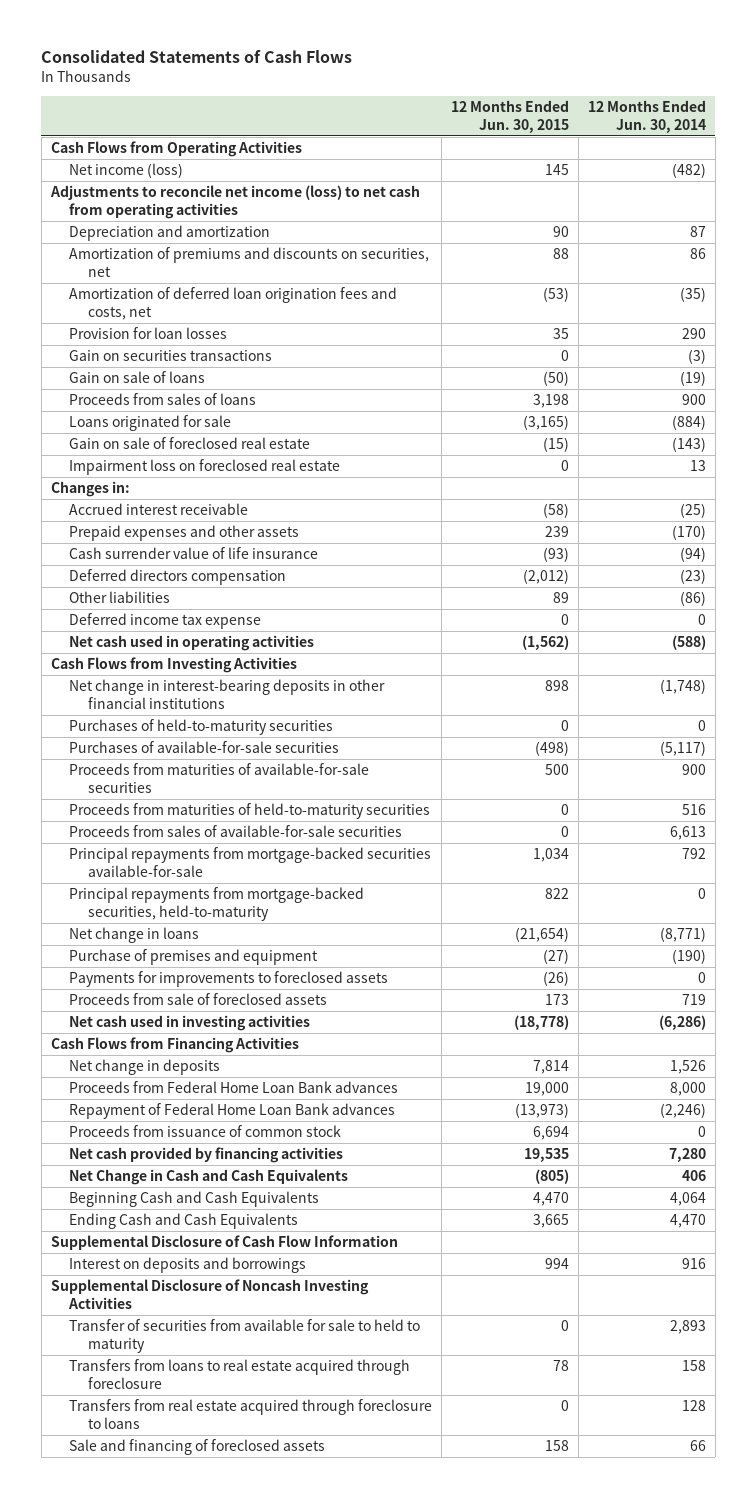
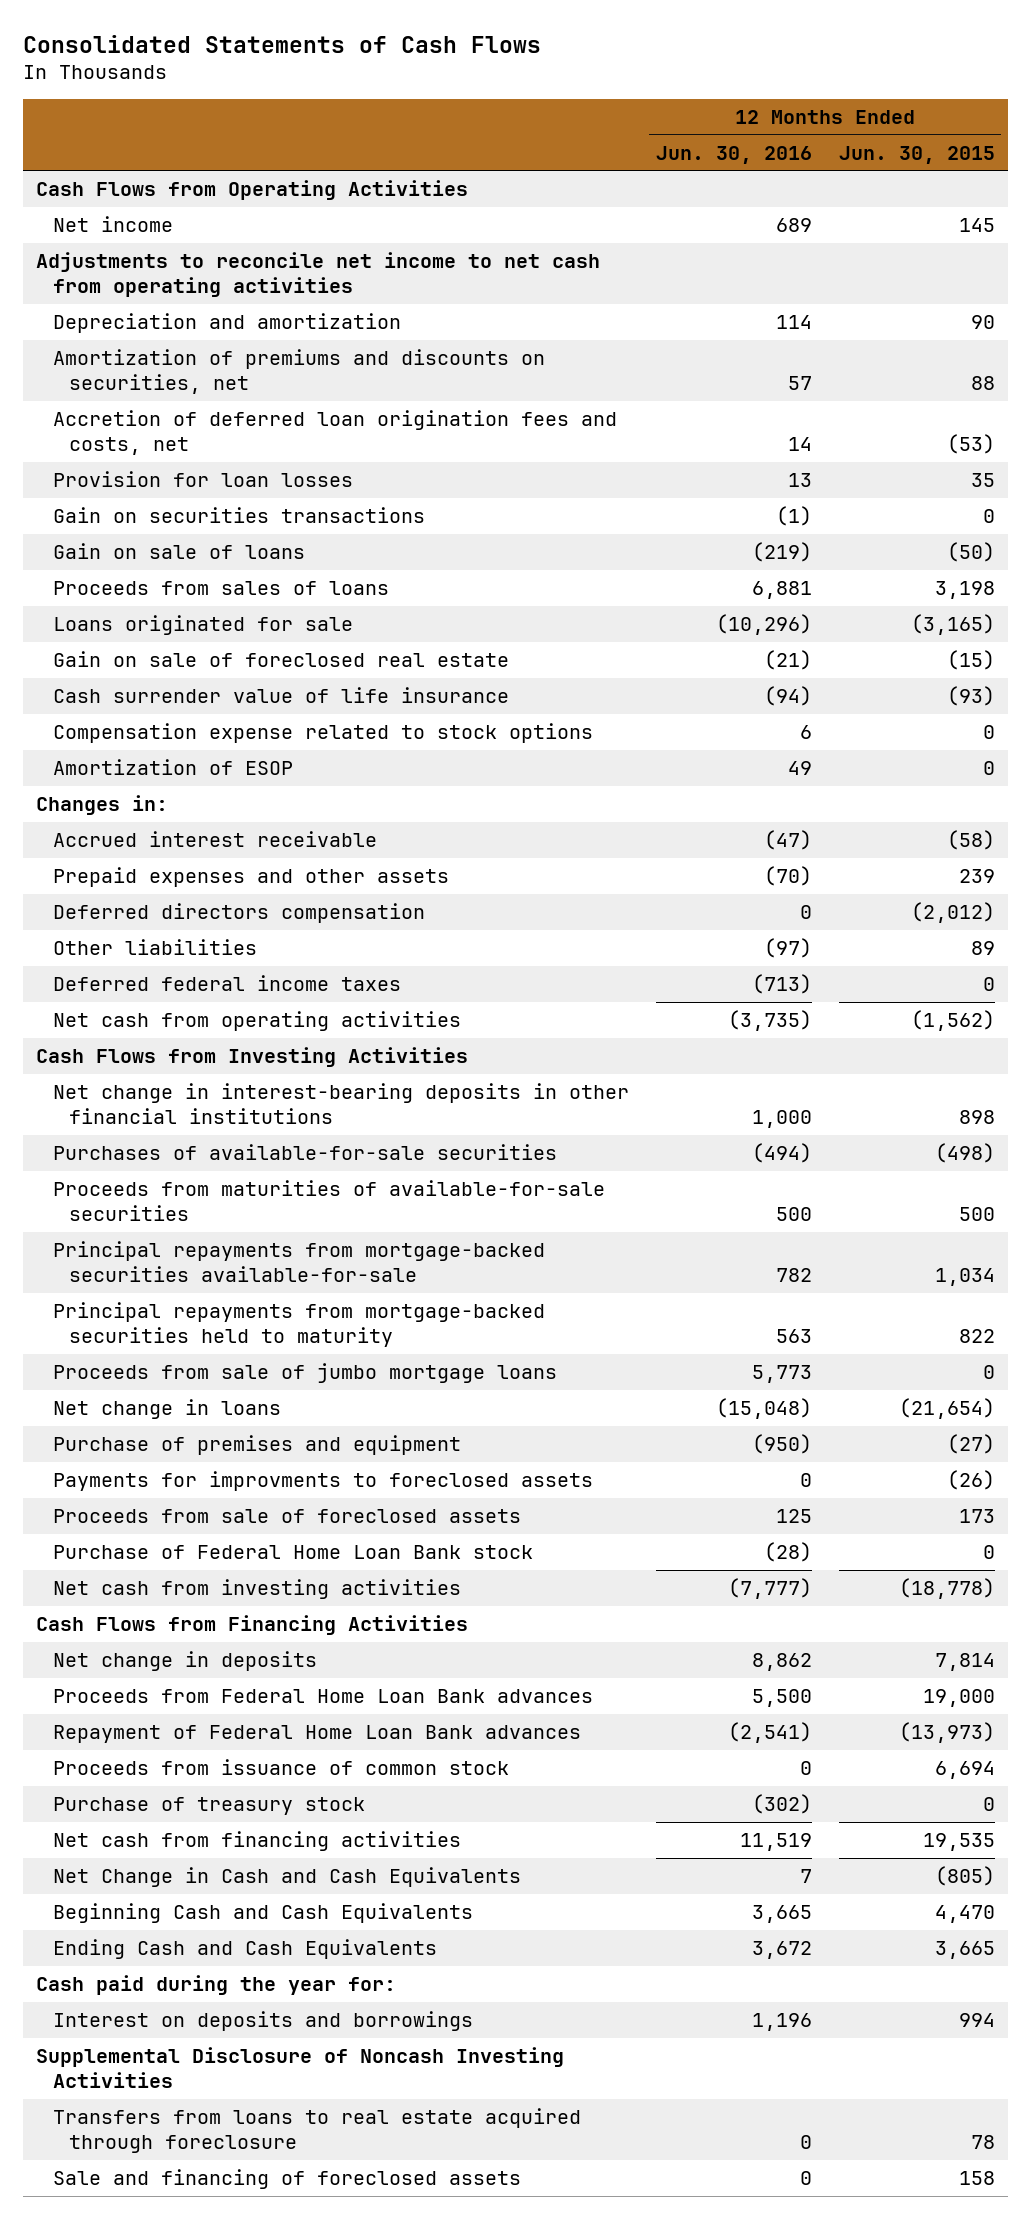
[587,100,706,133] 12 Months Ended Jun. 30, 2014 -> none
none -> [655,145,812,164] Jun. 30, 2016
[69,163,184,179] Net income (loss) -> [52,216,173,233] Net income
[49,185,420,219] Adjustments to reconcile net income (loss) to net cash from operating activities -> [36,252,601,297] Adjustments to reconcile net income to net cash from operating activities
[69,287,398,320] Amortization of deferred loan origination fees and costs, net -> [52,410,617,455] Accretion of deferred loan origination fees and costs, net
[69,459,341,476] Impairment loss on foreclosed real estate -> none
[69,547,319,560] Cash surrender value of life insurance -> [52,687,509,704] Cash surrender value of life insurance
none -> [52,723,593,744] Compensation expense related to stock options
none -> [52,759,293,776] Amortization of ESOP
[69,613,262,630] Deferred income tax expense -> [52,975,401,992] Deferred federal income taxes
[69,635,315,652] Net cash used in operating activities -> [52,1011,461,1032] Net cash from operating activities
[69,719,334,736] Purchases of held-to-maturity securities -> none
[69,803,431,820] Proceeds from maturities of held-to-maturity securities -> none
[69,825,403,838] Proceeds from sales of available-for-sale securities -> none
[69,887,365,921] Principal repayments from mortgage-backed securities, held-to-maturity -> [52,1302,545,1347] Principal repayments from mortgage-backed securities held to maturity
none -> [52,1363,557,1384] Proceeds from sale of jumbo mortgage loans
[69,971,389,988] Payments for improvements to foreclosed assets -> [52,1471,593,1492] Payments for improvments to foreclosed assets
none -> [52,1545,533,1560] Purchase of Federal Home Loan Bank stock
[69,1015,311,1032] Net cash used in investing activities -> [52,1579,461,1600] Net cash from investing activities
none -> [52,1797,365,1816] Purchase of treasury stock
[69,1147,344,1164] Net cash provided by financing activities -> [52,1831,461,1852] Net cash from financing activities
[50,1235,398,1251] Supplemental Disclosure of Cash Flow Information -> none
none -> [36,1975,397,1996] Cash paid during the year for:
[69,1319,421,1353] Transfer of securities from available for sale to held to maturity -> none
[69,1399,433,1429] Transfers from real estate acquired through foreclosure to loans -> none

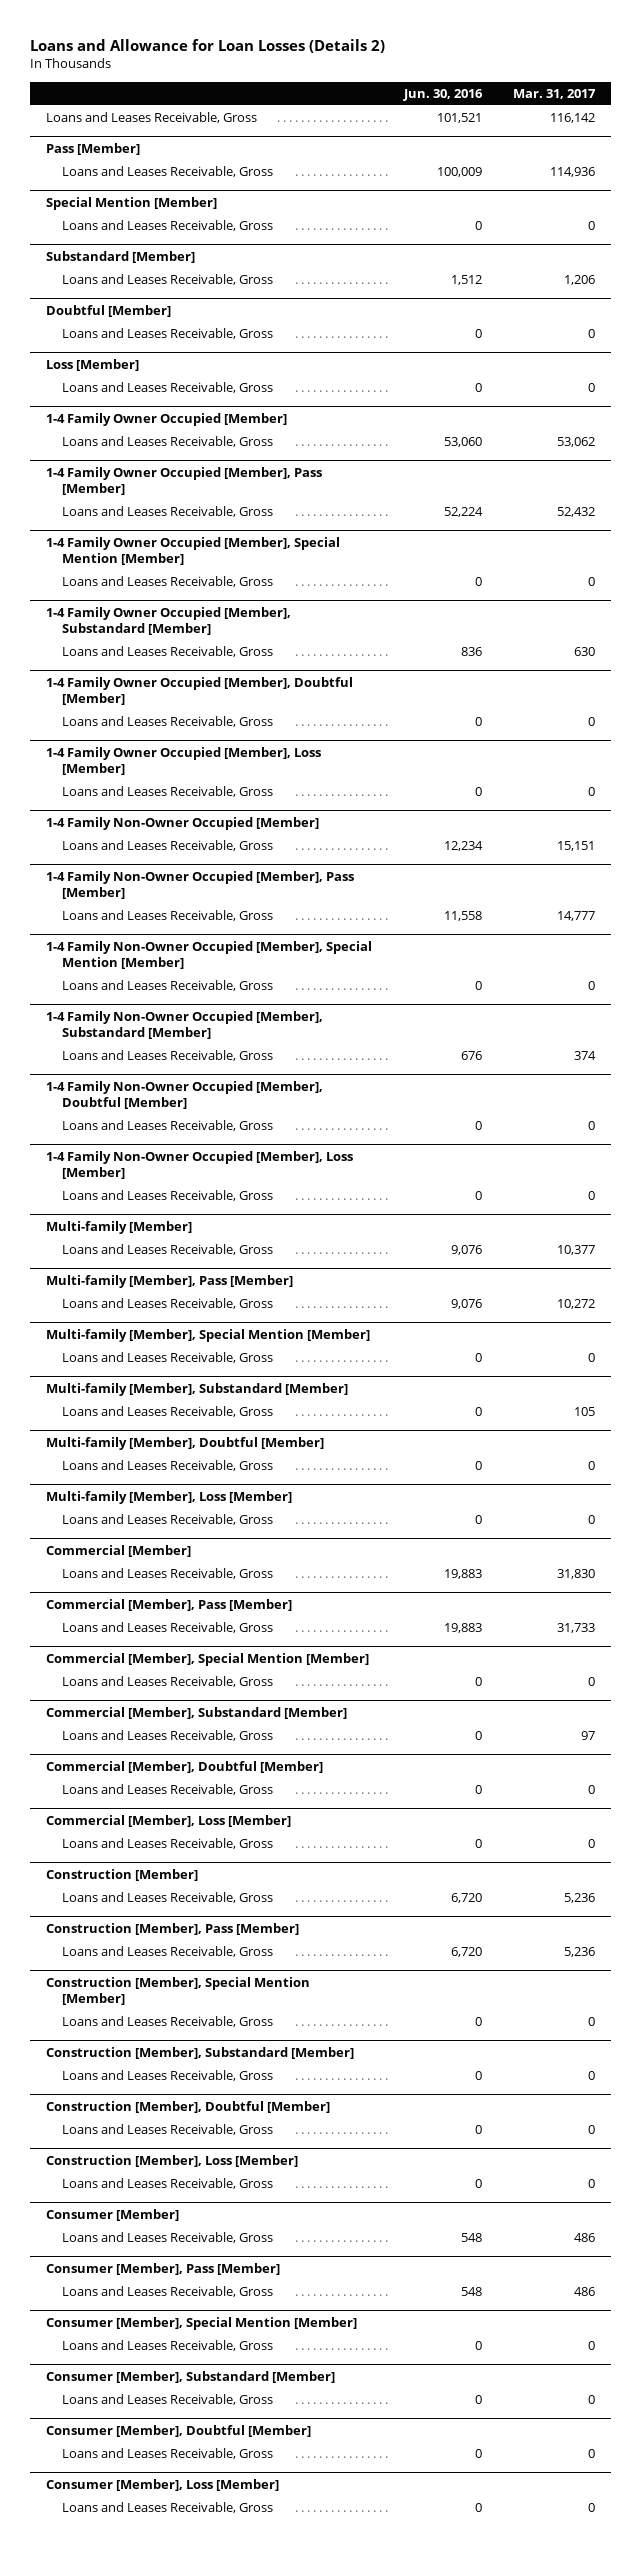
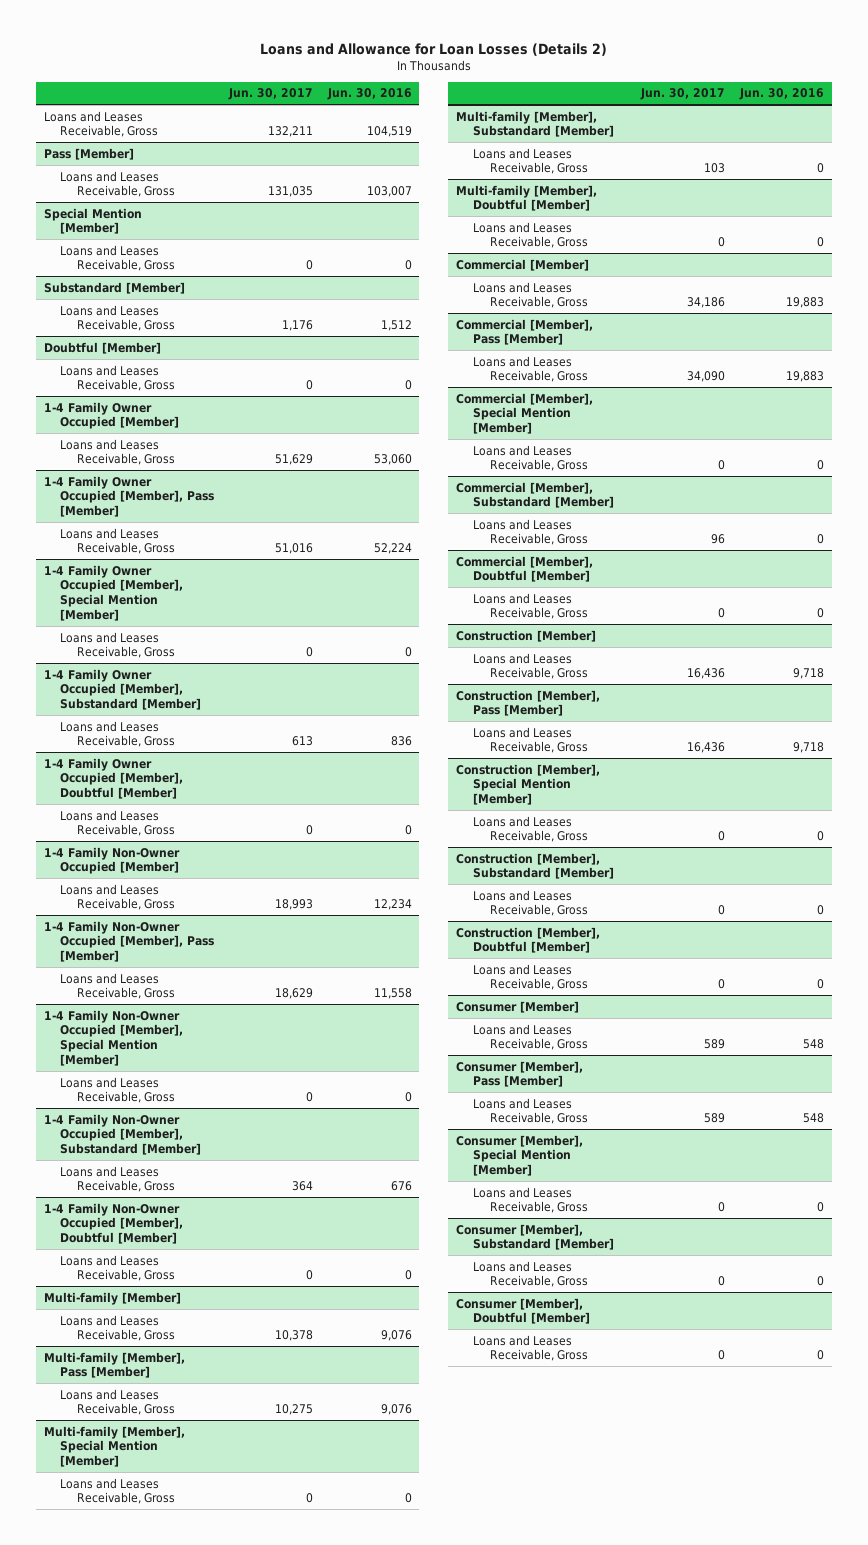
[513,88,597,99] Mar. 31, 2017 -> none
none -> [228,88,314,101] Jun. 30, 2017
[436,113,482,124] 101,521 -> [367,126,413,138] 104,519
[436,167,482,178] 100,009 -> [367,186,413,198] 103,007
[45,359,139,372] Loss [Member] -> none
[62,382,274,394] Loans and Leases Receivable, Gross -> none
[45,747,321,775] 1-4 Family Owner Occupied [Member], Loss [Member] -> none
[62,786,274,798] Loans and Leases Receivable, Gross -> none
[45,1151,353,1179] 1-4 Family Non-Owner Occupied [Member], Loss [Member] -> none
[62,1190,274,1202] Loans and Leases Receivable, Gross -> none
[45,1491,292,1505] Multi-family [Member], Loss [Member] -> none
[62,1514,274,1526] Loans and Leases Receivable, Gross -> none
[45,1815,291,1828] Commercial [Member], Loss [Member] -> none
[62,1838,274,1850] Loans and Leases Receivable, Gross -> none
[450,1893,482,1904] 6,720 -> [793,668,825,680] 9,718
[450,1947,482,1958] 6,720 -> [793,742,825,754] 9,718
[45,2155,298,2168] Construction [Member], Loss [Member] -> none
[62,2178,274,2190] Loans and Leases Receivable, Gross -> none
[45,2479,279,2492] Consumer [Member], Loss [Member] -> none
[62,2502,274,2514] Loans and Leases Receivable, Gross -> none

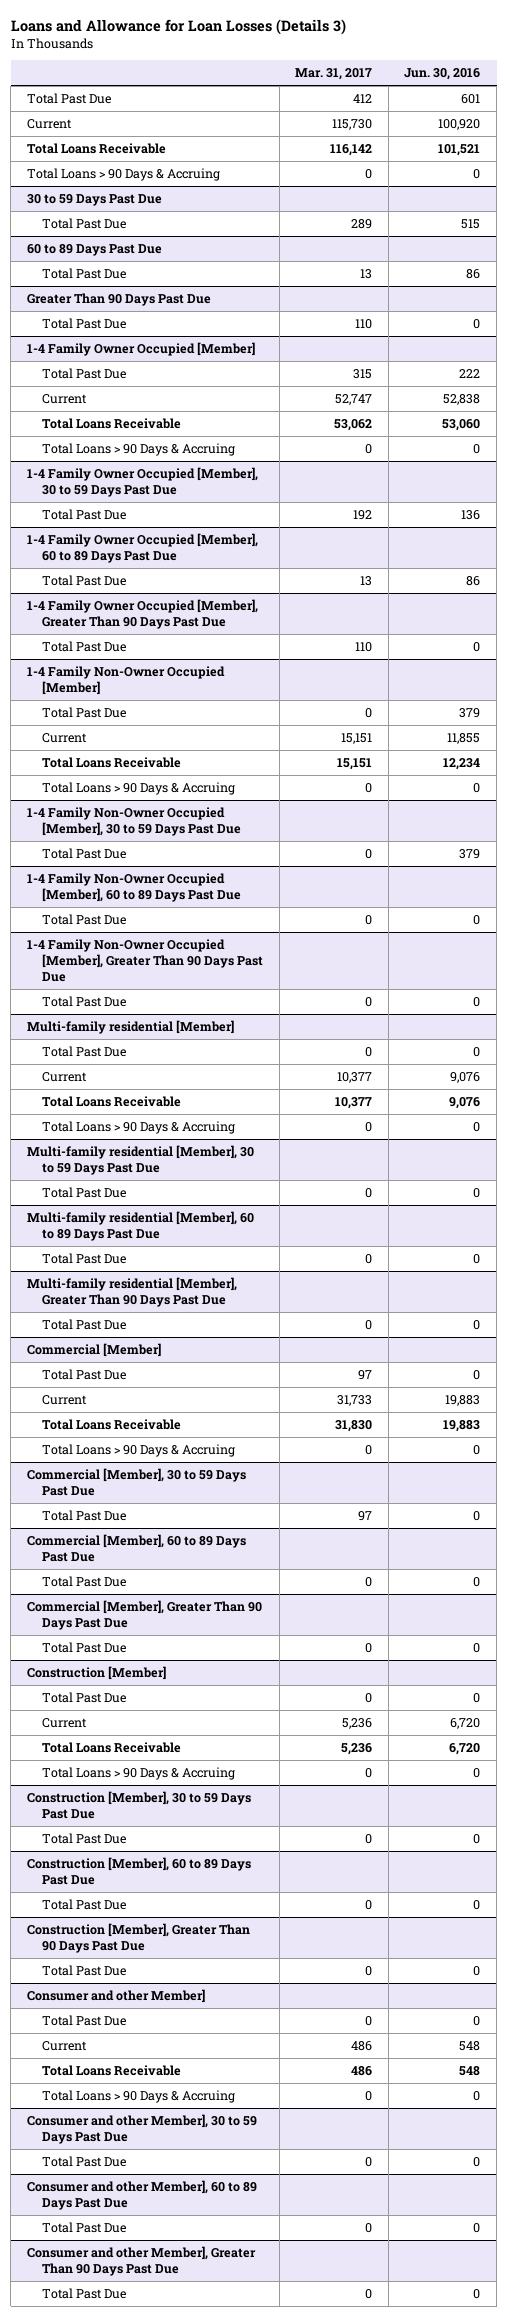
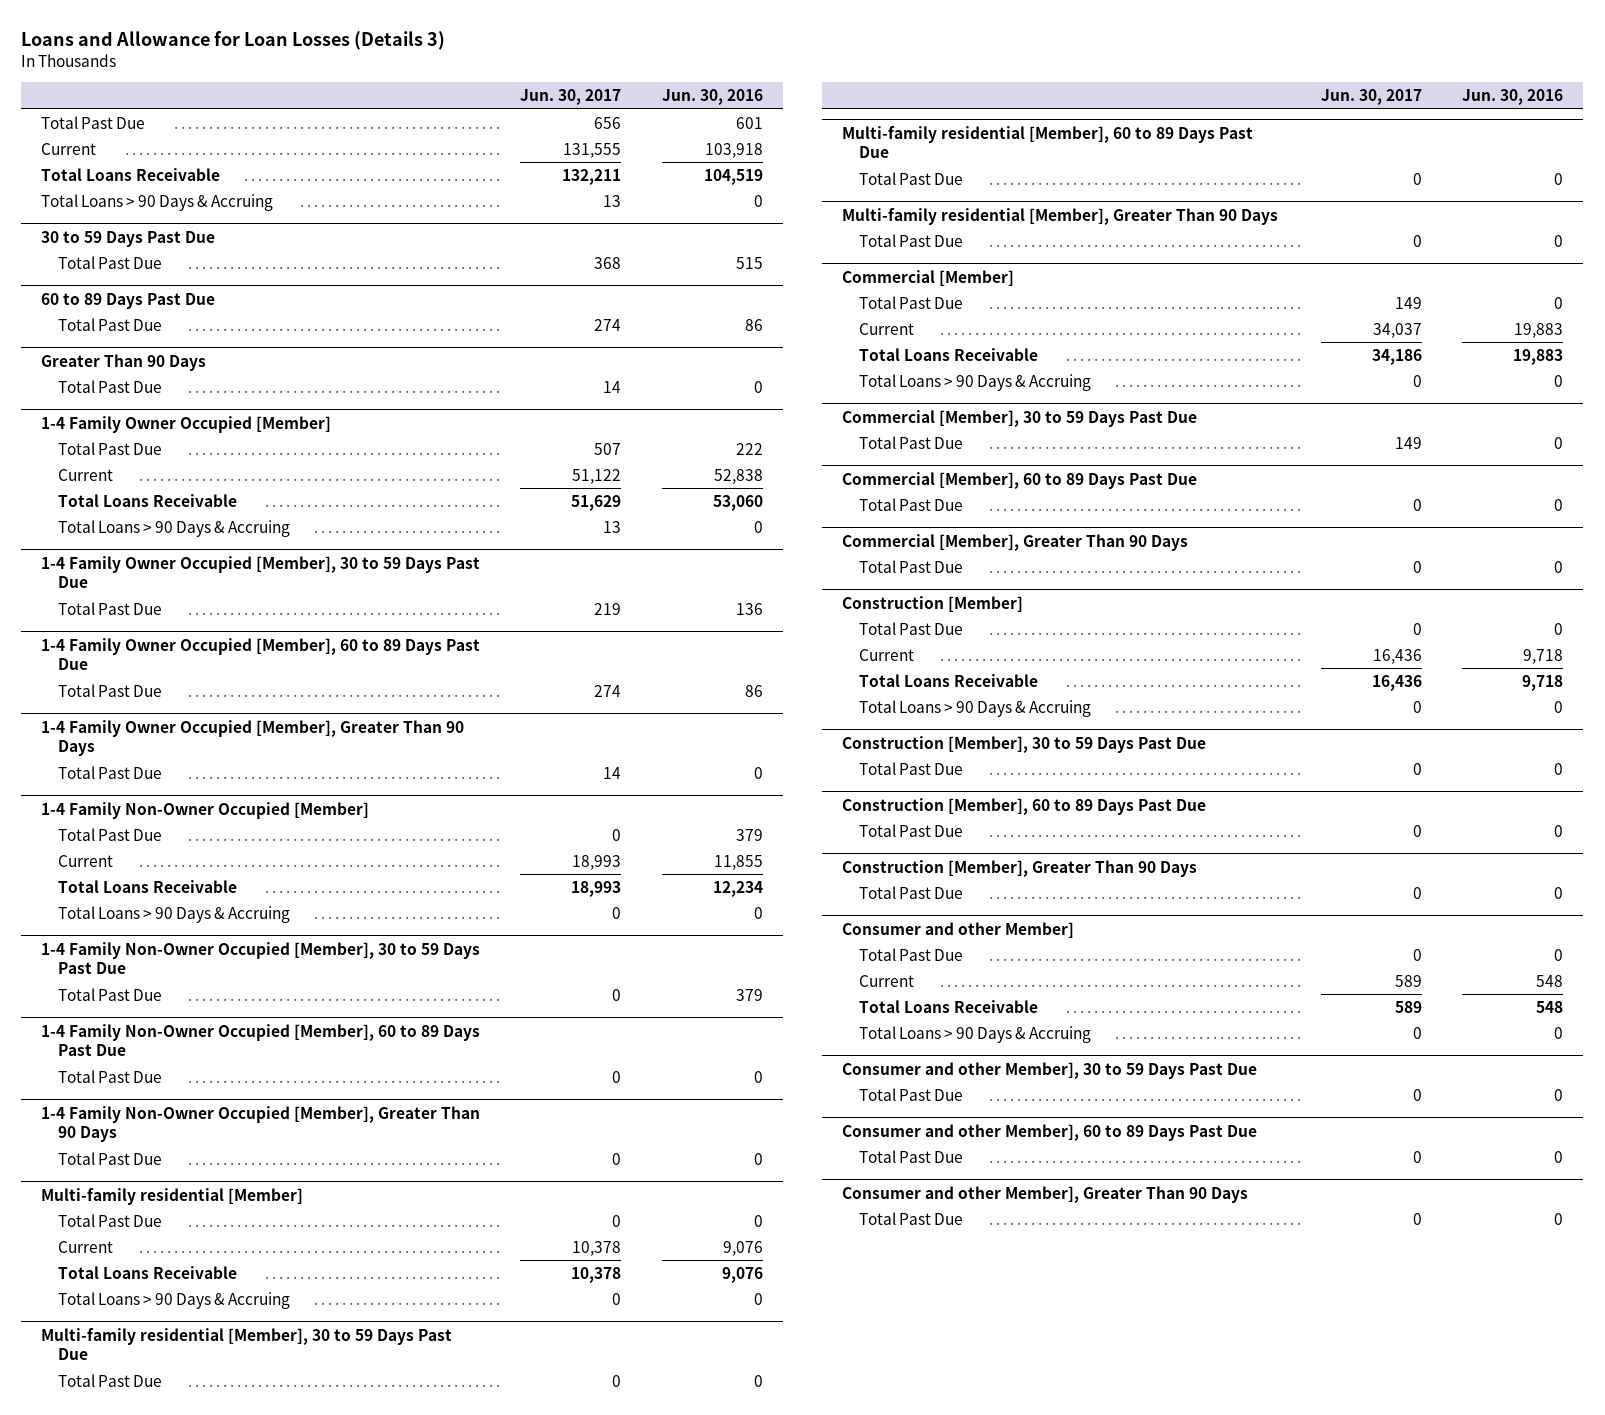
[295,68,373,81] Mar. 31, 2017 -> none
none -> [520,89,622,106] Jun. 30, 2017
[438,118,481,130] 100,920 -> [704,142,763,158] 103,918
[438,143,481,156] 101,521 -> [703,168,763,185] 104,519
[27,292,212,306] Greater Than 90 Days Past Due -> [41,353,207,371] Greater Than 90 Days
[27,598,259,629] 1-4 Family Owner Occupied [Member], Greater Than 90 Days Past Due -> [41,719,465,757] 1-4 Family Owner Occupied [Member], Greater Than 90 Days
[27,938,264,982] 1-4 Family Non-Owner Occupied [Member], Greater Than 90 Days Past Due -> [41,1105,481,1143] 1-4 Family Non-Owner Occupied [Member], Greater Than 90 Days
[27,1276,238,1307] Multi-family residential [Member], Greater Than 90 Days Past Due -> [842,207,1279,225] Multi-family residential [Member], Greater Than 90 Days
[27,1599,263,1630] Commercial [Member], Greater Than 90 Days Past Due -> [842,533,1189,551] Commercial [Member], Greater Than 90 Days
[450,1717,481,1729] 6,720 -> [1523,648,1564,664] 9,718
[449,1742,481,1755] 6,720 -> [1522,674,1564,691] 9,718
[27,1922,251,1953] Construction [Member], Greater Than 90 Days Past Due -> [842,859,1198,877] Construction [Member], Greater Than 90 Days
[27,2245,257,2276] Consumer and other Member], Greater Than 90 Days Past Due -> [842,1185,1249,1203] Consumer and other Member], Greater Than 90 Days

